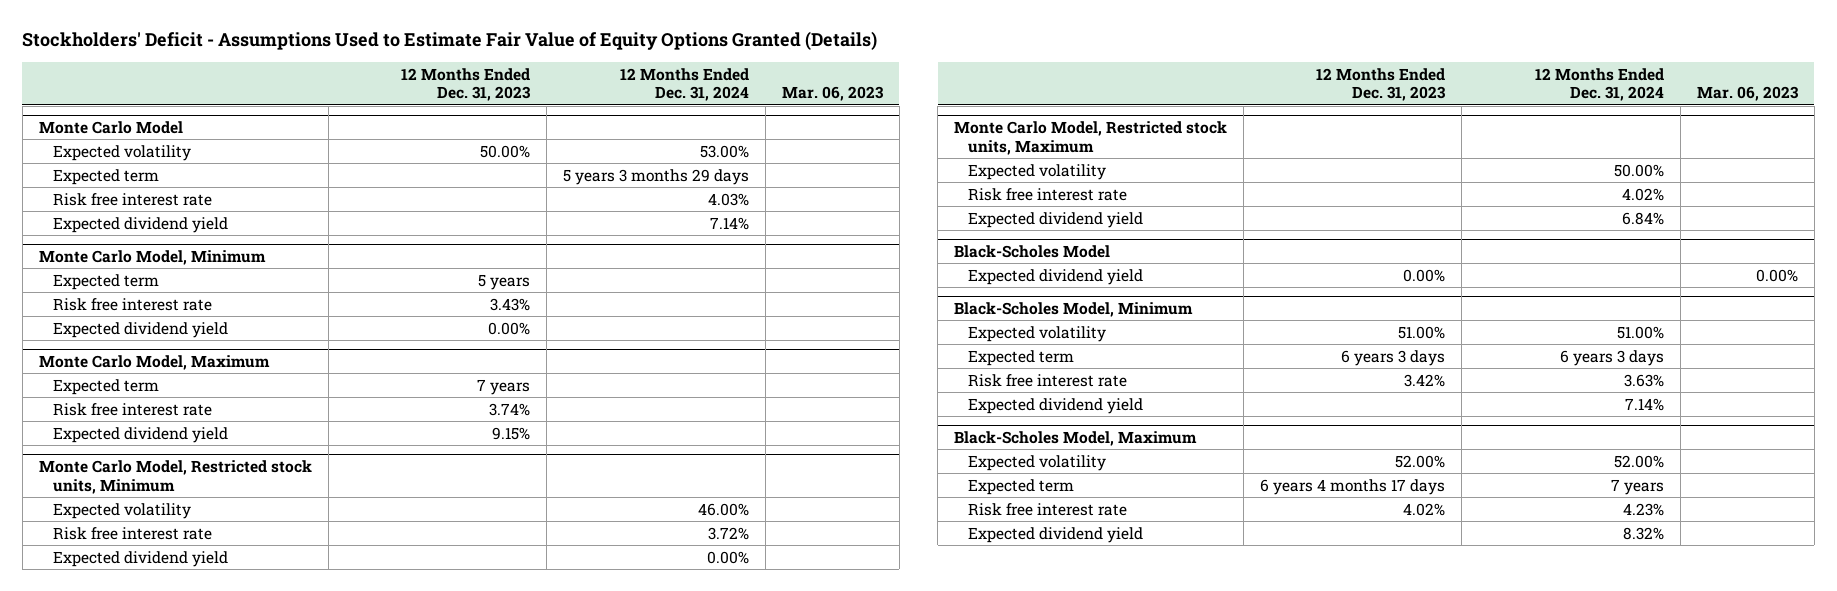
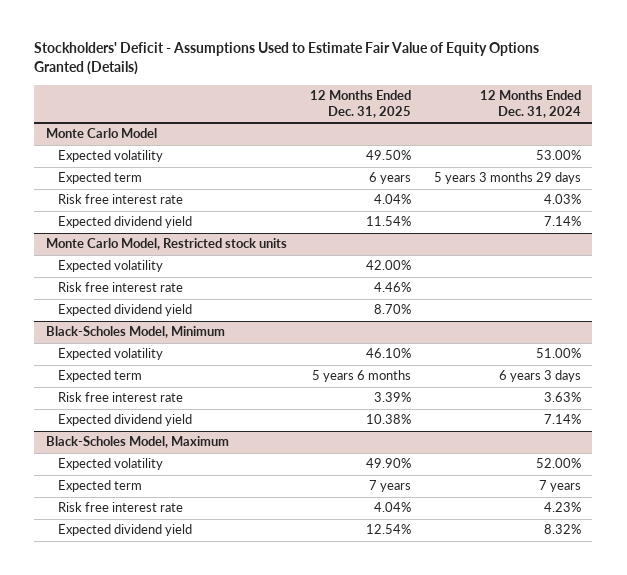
[400,67,531,102] 12 Months Ended Dec. 31, 2023 -> none
[781,86,884,102] Mar. 06, 2023 -> none
none -> [309,90,411,118] 12 Months Ended Dec. 31, 2025
[38,250,266,266] Monte Carlo Model, Minimum -> none
[52,273,159,290] Expected term -> none
[52,297,212,311] Risk free interest rate -> none
[52,321,228,338] Expected dividend yield -> none
[38,355,270,371] Monte Carlo Model, Maximum -> none
[52,378,159,395] Expected term -> none
none -> [45,238,287,251] Monte Carlo Model, Restricted stock units
none -> [58,260,164,273] Expected volatility
[38,460,312,494] Monte Carlo Model, Restricted stock units, Minimum -> none
[52,502,191,519] Expected volatility -> none
[52,526,212,540] Risk free interest rate -> none
[52,550,228,567] Expected dividend yield -> none
[954,121,1228,155] Monte Carlo Model, Restricted stock units, Maximum -> none
[968,163,1107,180] Expected volatility -> none
[968,187,1128,201] Risk free interest rate -> none
[968,211,1144,228] Expected dividend yield -> none
[954,245,1111,259] Black-Scholes Model -> none
[968,268,1144,285] Expected dividend yield -> none

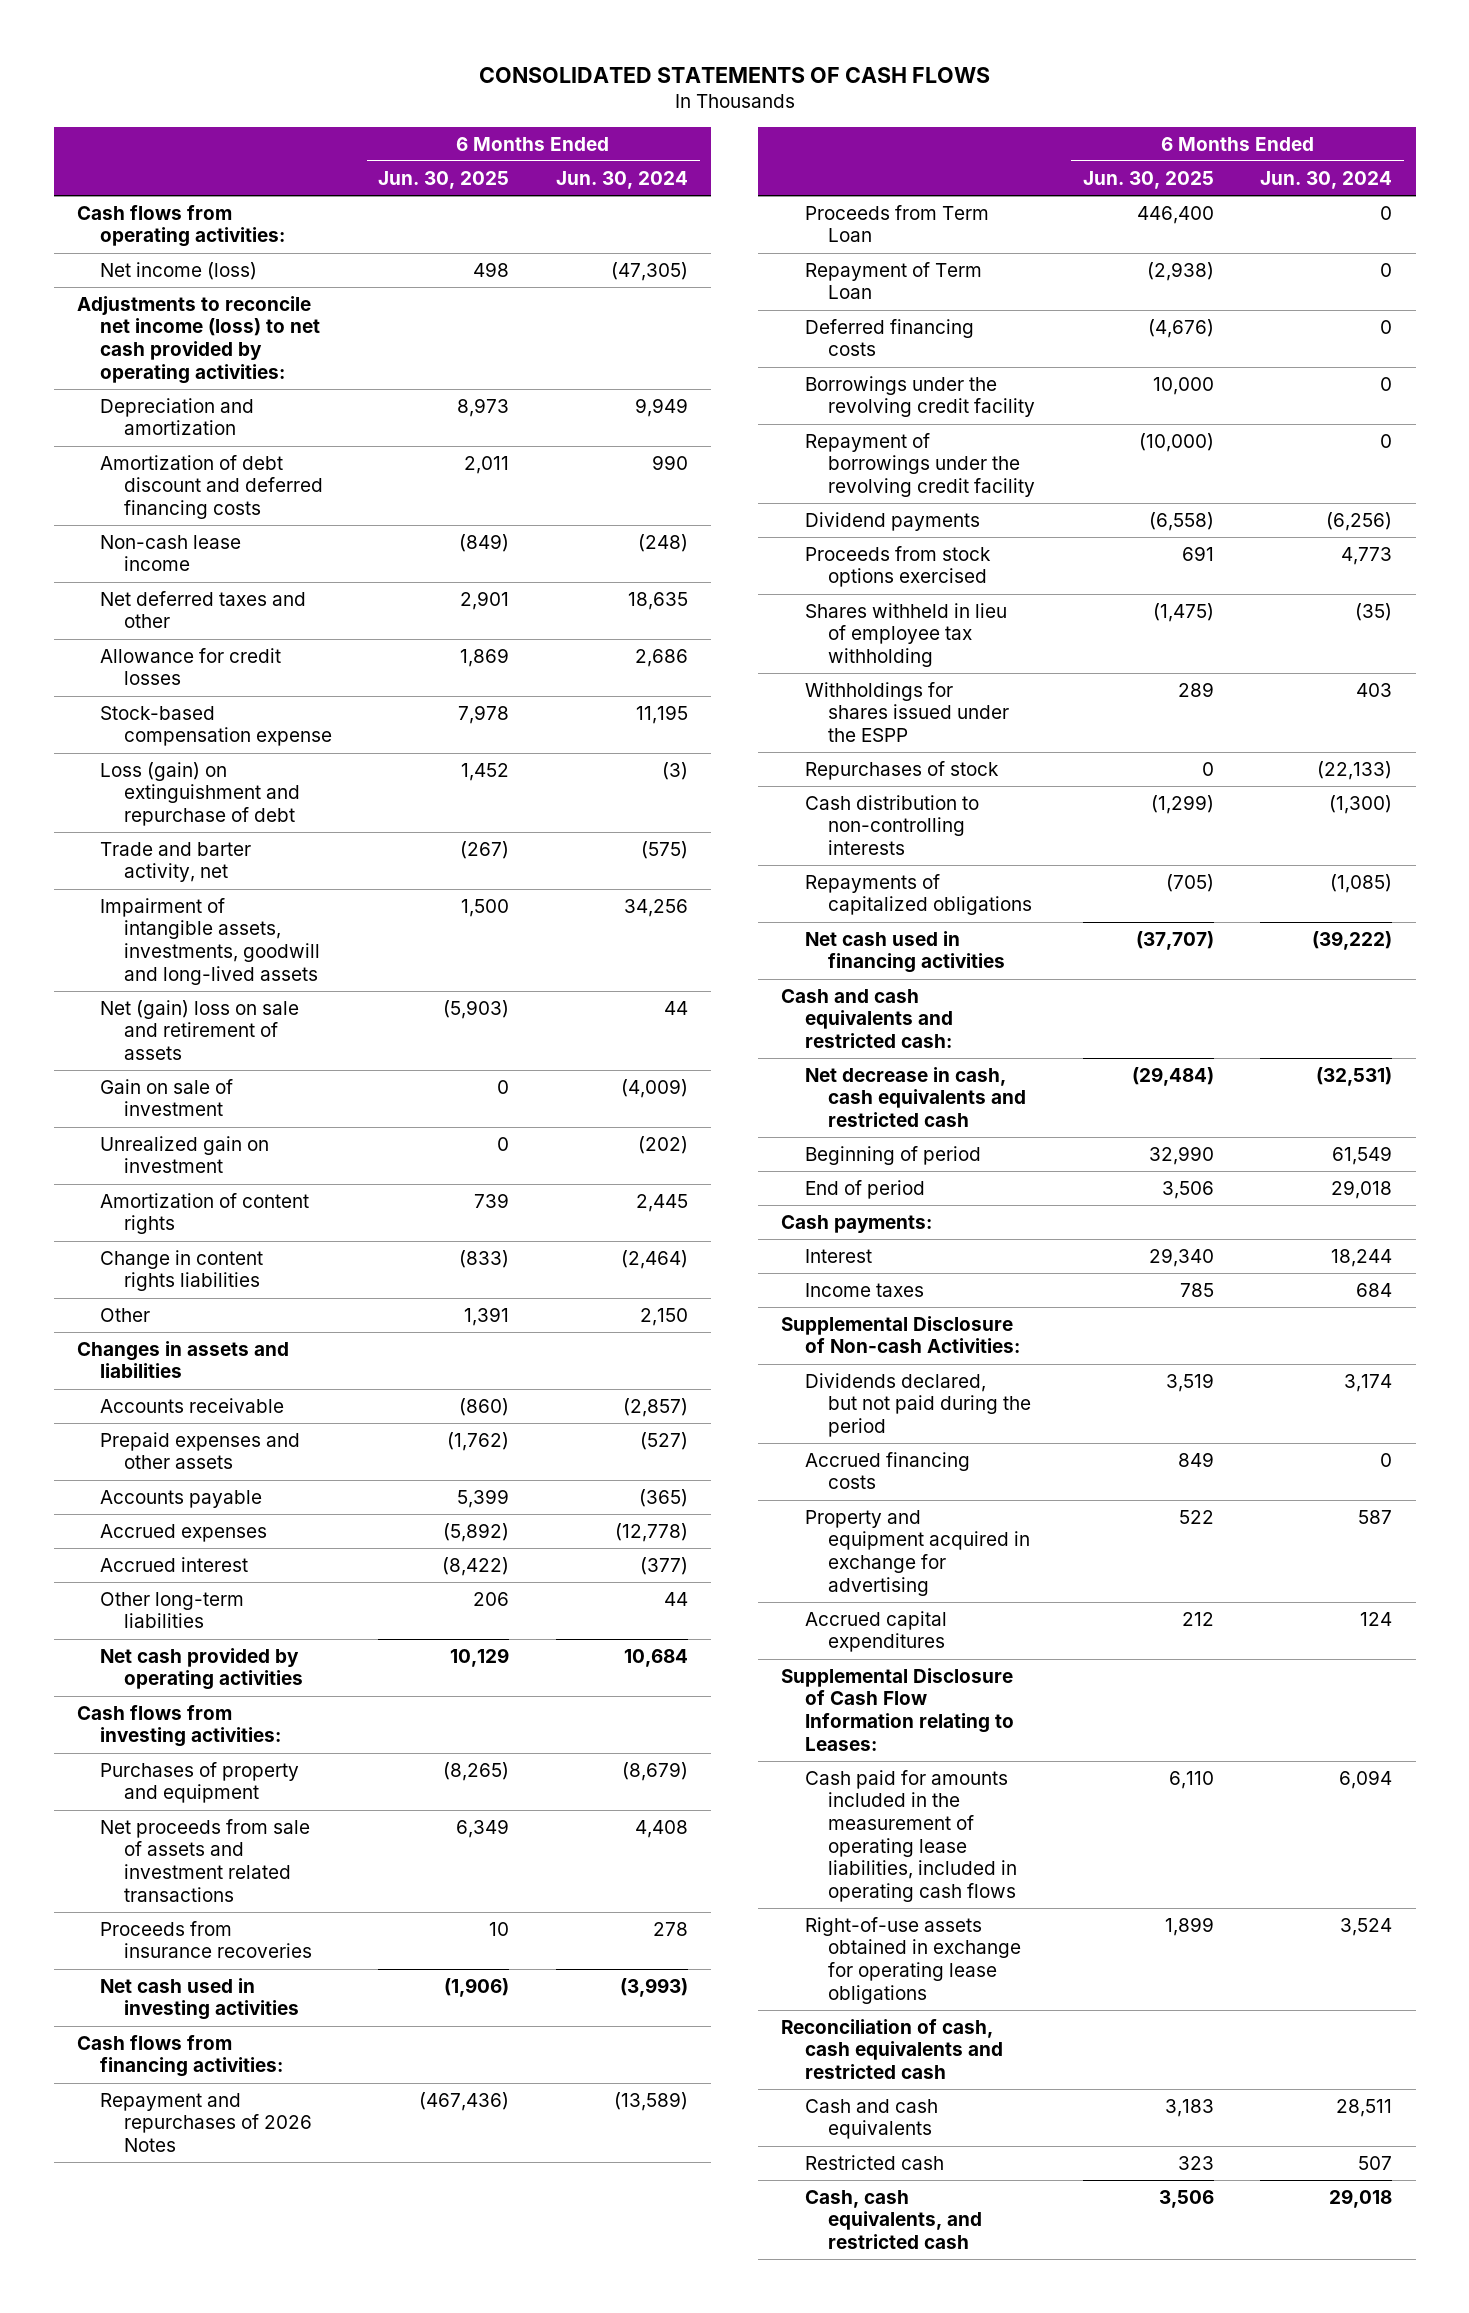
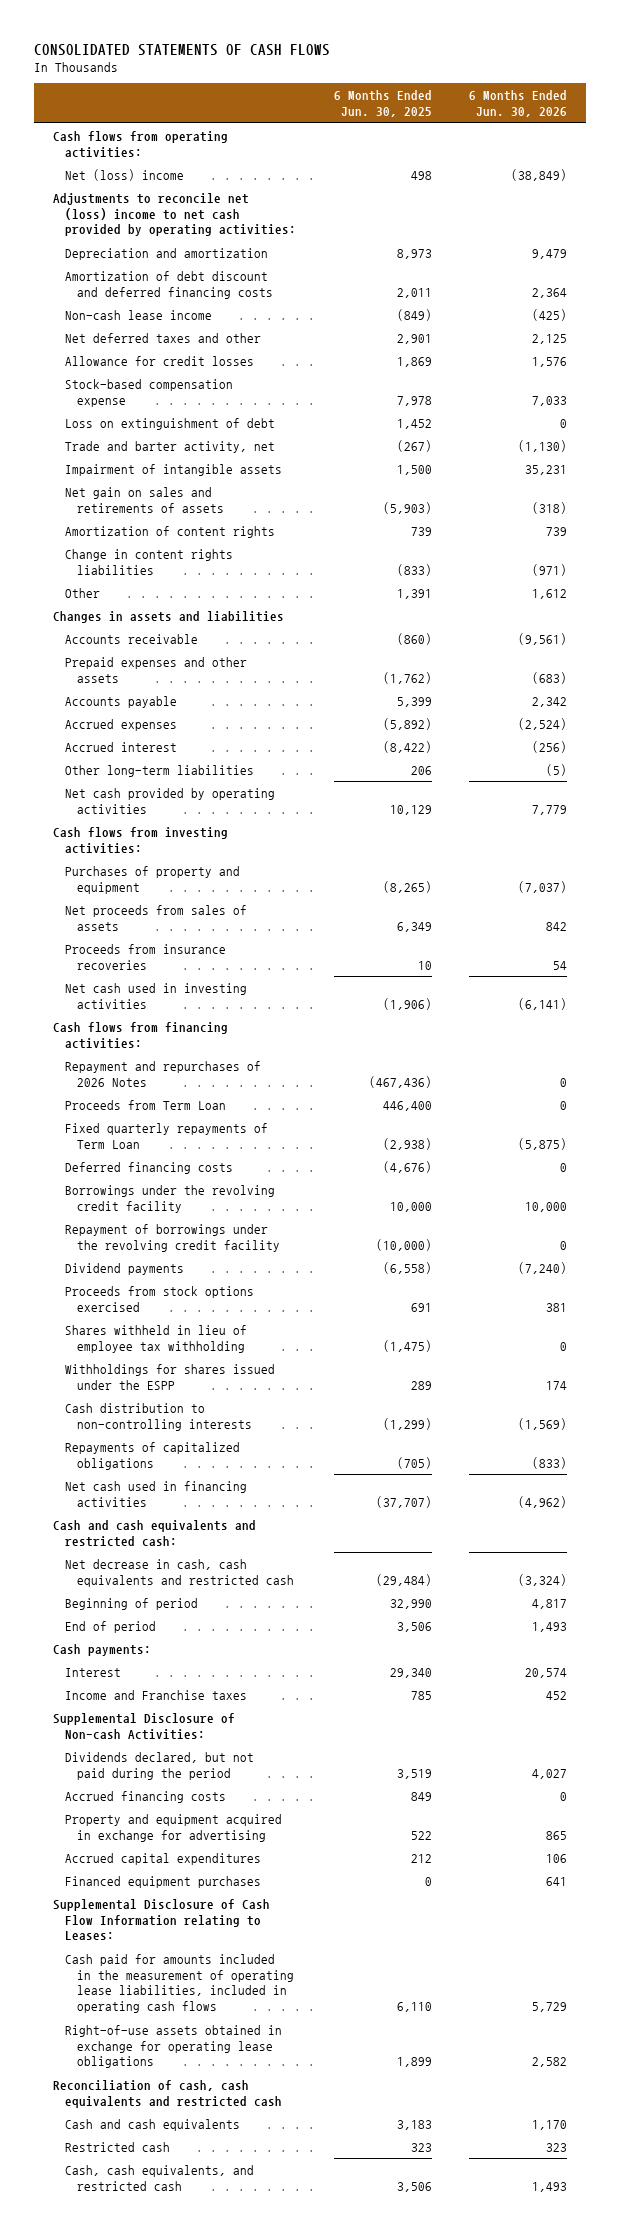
[555,170,688,189] Jun. 30, 2024 -> none
none -> [469,90,568,118] 6 Months Ended Jun. 30, 2026
[100,261,258,280] Net income (loss) -> [64,168,184,181] Net (loss) income
[76,295,321,384] Adjustments to reconcile net income (loss) to net cash provided by operating activities: -> [53,192,296,237] Adjustments to reconcile net (loss) income to net cash provided by operating activities:
[100,761,300,827] Loss (gain) on extinguishment and repurchase of debt -> [64,417,275,430] Loss on extinguishment of debt
[100,897,320,985] Impairment of intangible assets, investments, goodwill and long-lived assets -> none
[100,1078,234,1117] Gain on sale of investment -> none
[100,1135,270,1174] Unrealized gain on investment -> none
none -> [64,463,282,476] Impairment of intangible assets
[100,999,300,1061] Net (gain) loss on sale and retirement of assets -> [64,486,224,513] Net gain on sales and retirements of assets
[100,1818,311,1902] Net proceeds from sale of assets and investment related transactions -> [64,904,247,931] Net proceeds from sales of assets
[804,261,982,300] Repayment of Term Loan -> [64,1122,268,1149] Fixed quarterly repayments of Term Loan
[804,760,999,780] Repurchases of stock -> none
[804,1282,924,1297] Income taxes -> [64,1689,247,1700] Income and Franchise taxes
none -> [64,1875,261,1888] Financed equipment purchases

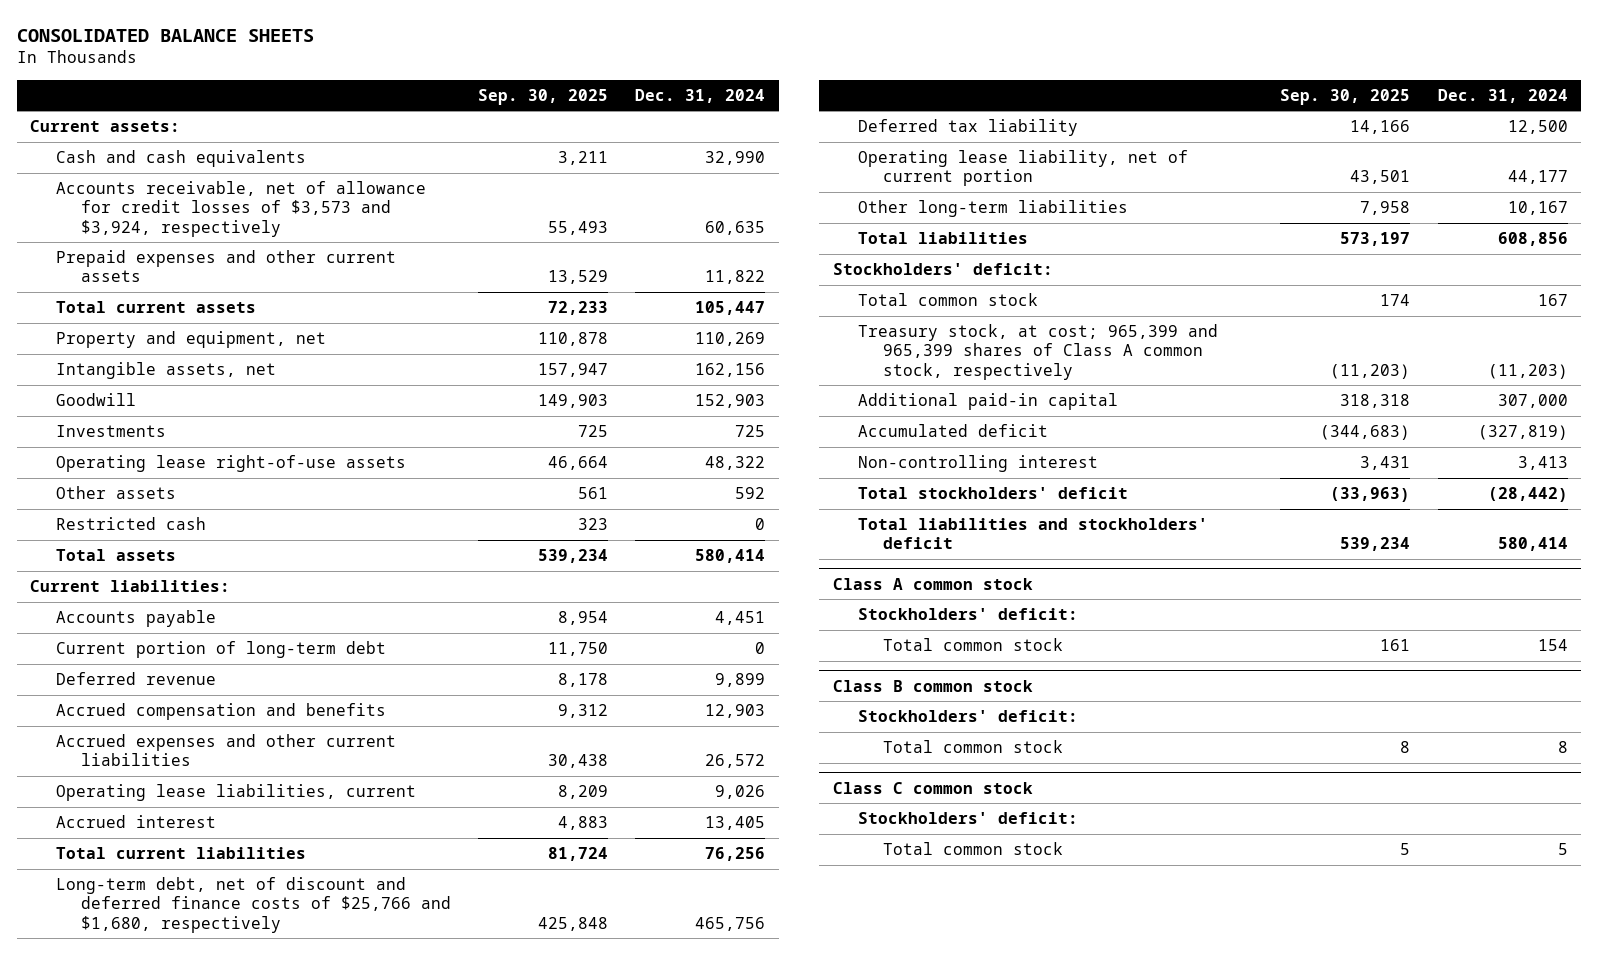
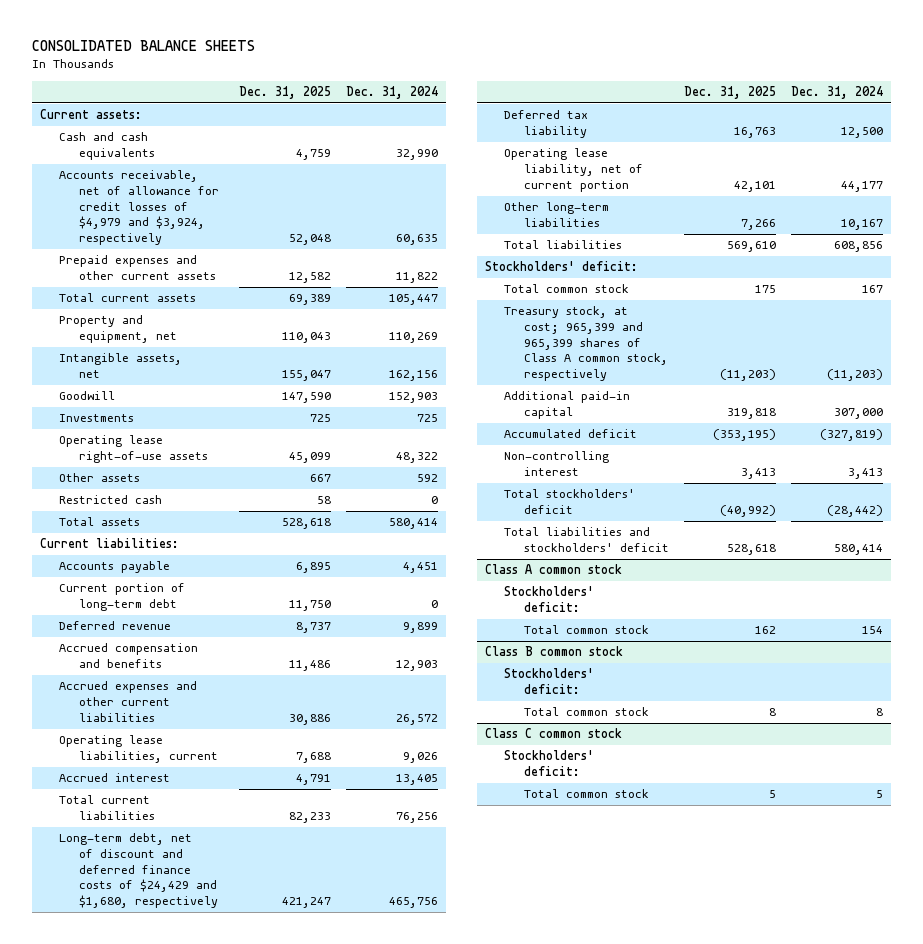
[478,88,609,105] Sep. 30, 2025 -> none
none -> [239,85,332,99] Dec. 31, 2025
[55,181,426,237] Accounts receivable, net of allowance for credit losses of $3,573 and $3,924, respectively -> [59,170,219,246] Accounts receivable, net of allowance for credit losses of $4,979 and $3,924, respectively
[55,877,451,933] Long-term debt, net of discount and deferred finance costs of $25,766 and $1,680, respectively -> [59,833,218,909] Long-term debt, net of discount and deferred finance costs of $24,429 and $1,680, respectively

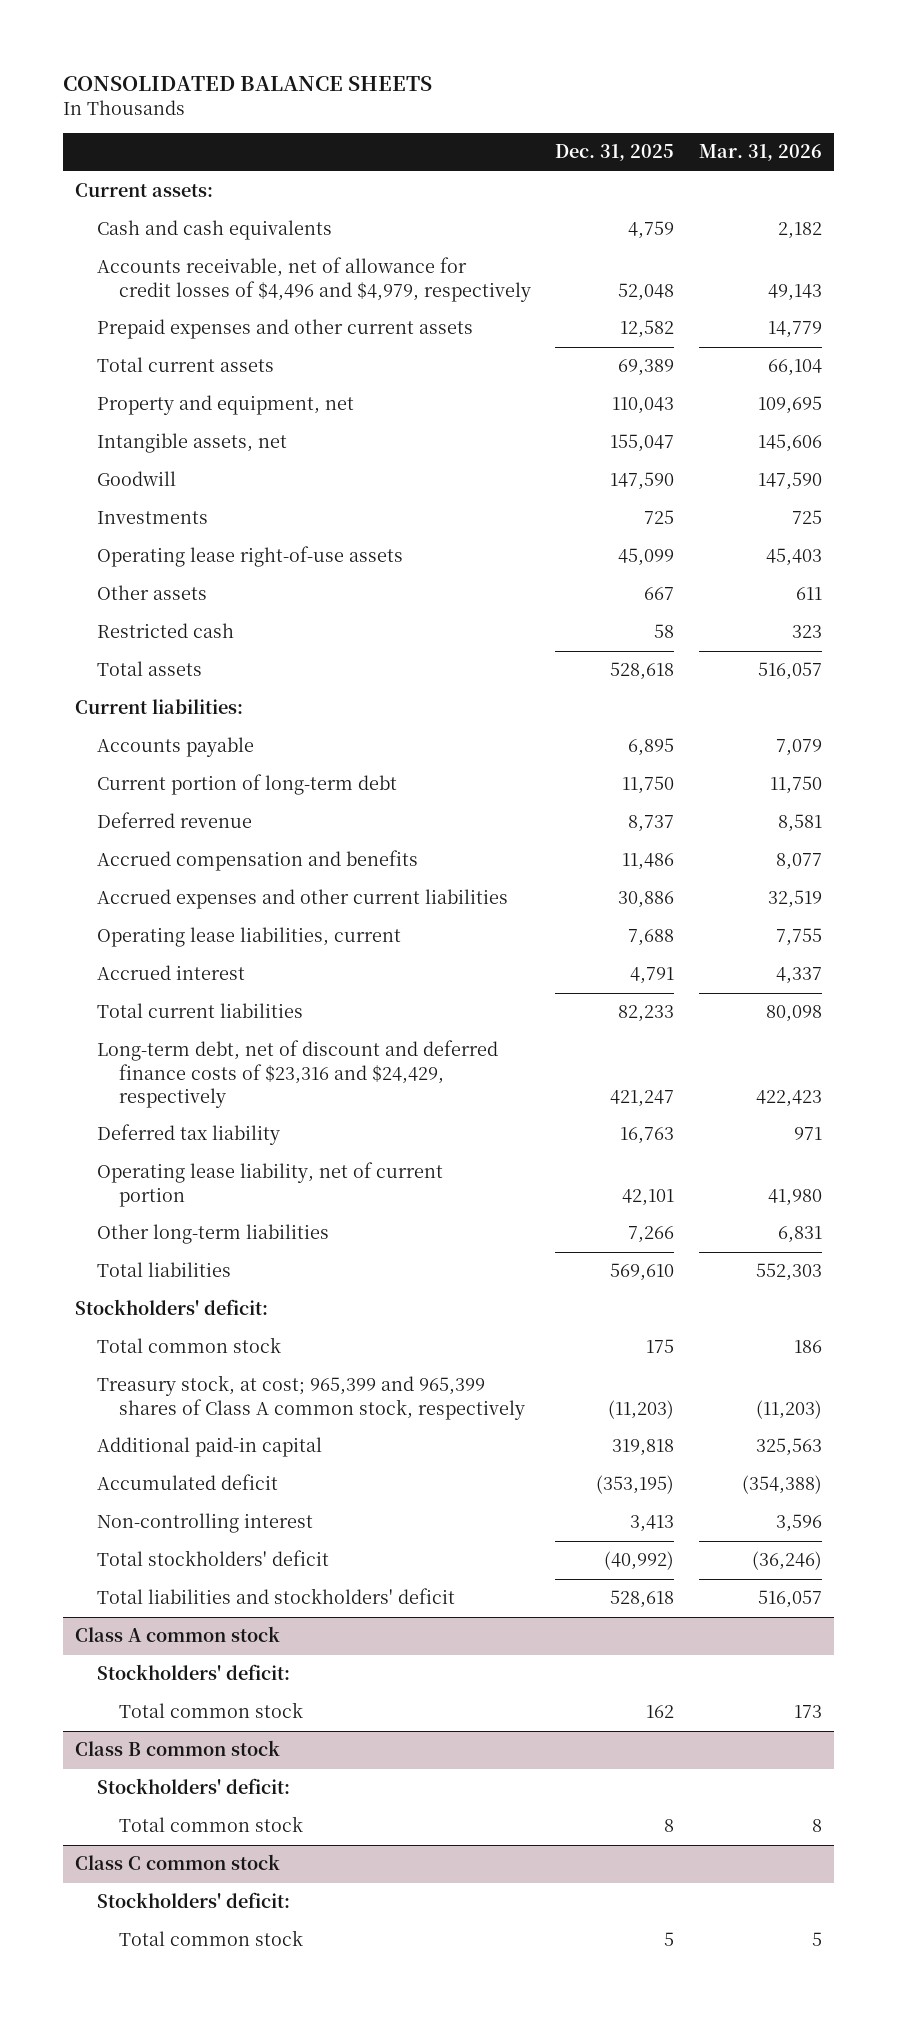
[346,85,439,99] Dec. 31, 2024 -> none
none -> [698,144,822,162] Mar. 31, 2026
[59,170,219,246] Accounts receivable, net of allowance for credit losses of $4,979 and $3,924, respectively -> [96,257,531,302] Accounts receivable, net of allowance for credit losses of $4,496 and $4,979, respectively
[59,833,218,909] Long-term debt, net of discount and deferred finance costs of $24,429 and $1,680, respectively -> [96,1040,498,1109] Long-term debt, net of discount and deferred finance costs of $23,316 and $24,429, respectively

